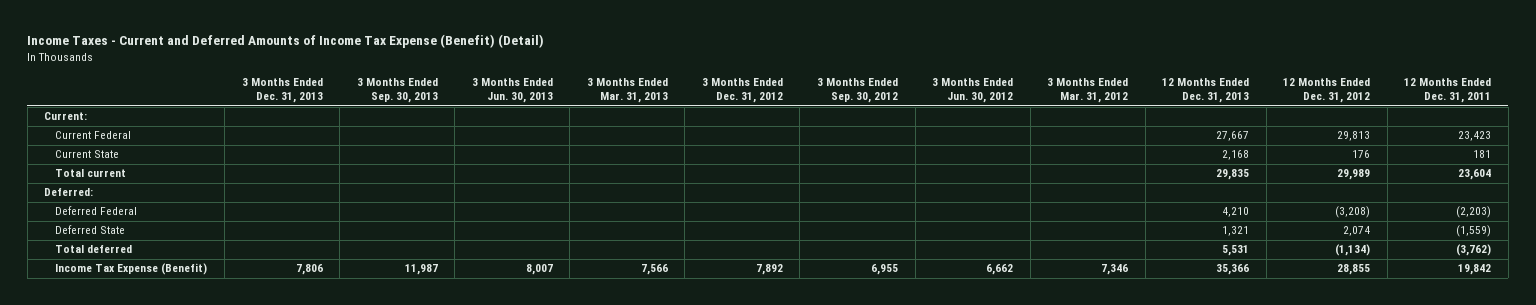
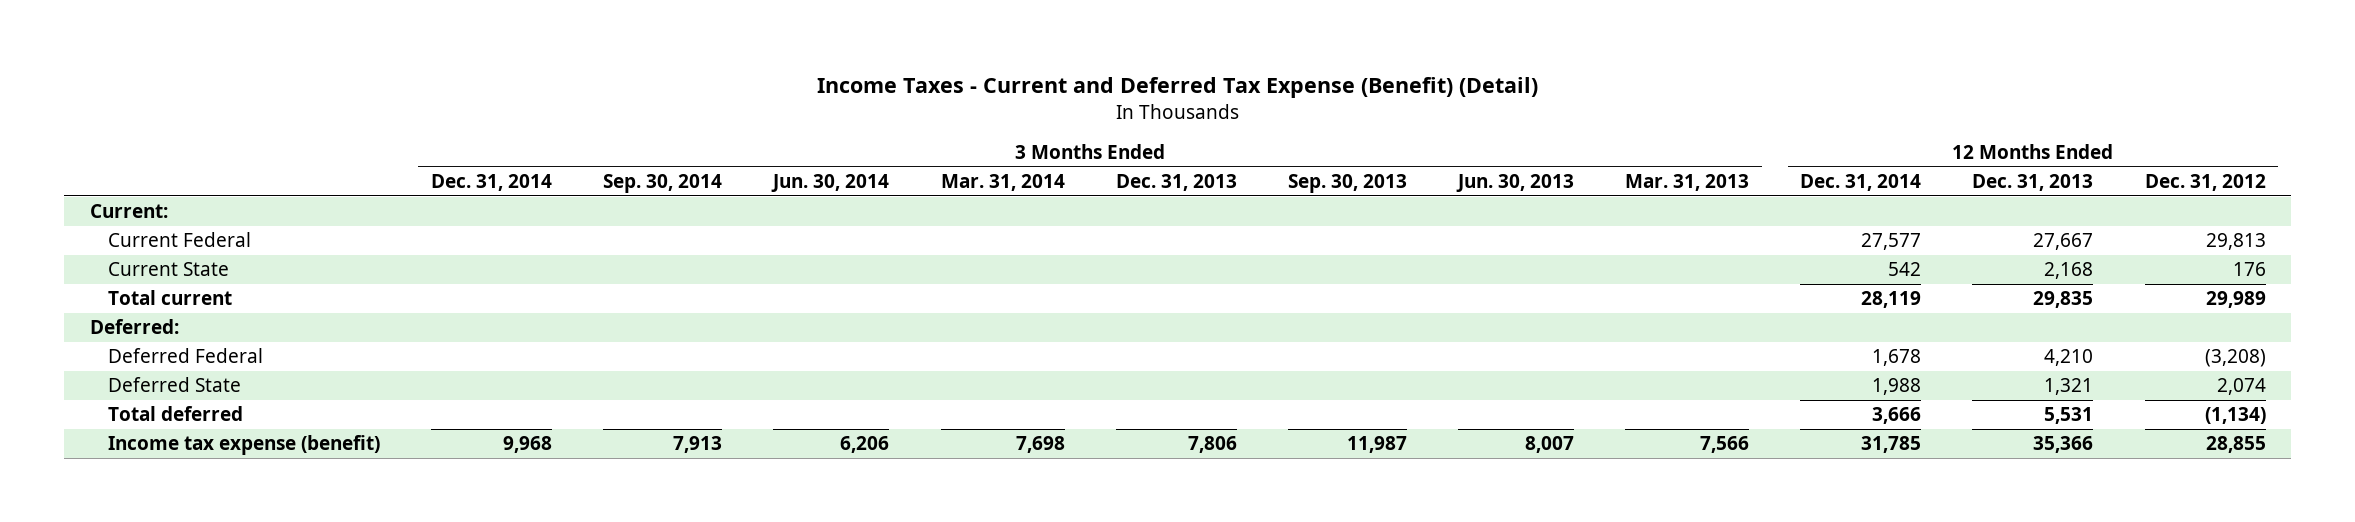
[27,34,545,49] Income Taxes - Current and Deferred Amounts of Income Tax Expense (Benefit) (Detail) -> [816,77,1538,99] Income Taxes - Current and Deferred Tax Expense (Benefit) (Detail)
[701,77,783,104] 3 Months Ended Dec. 31, 2012 -> none
[817,77,899,104] 3 Months Ended Sep. 30, 2012 -> none
[932,77,1014,104] 3 Months Ended Jun. 30, 2012 -> none
[1047,77,1129,104] 3 Months Ended Mar. 31, 2012 -> none
[1404,77,1492,104] 12 Months Ended Dec. 31, 2011 -> none
none -> [431,174,553,192] Dec. 31, 2014
none -> [603,174,723,194] Sep. 30, 2014
none -> [771,174,890,193] Jun. 30, 2014
none -> [940,174,1065,192] Mar. 31, 2014
none -> [1800,174,1922,192] Dec. 31, 2014
[55,263,208,276] Income Tax Expense (Benefit) -> [108,435,381,456] Income tax expense (benefit)

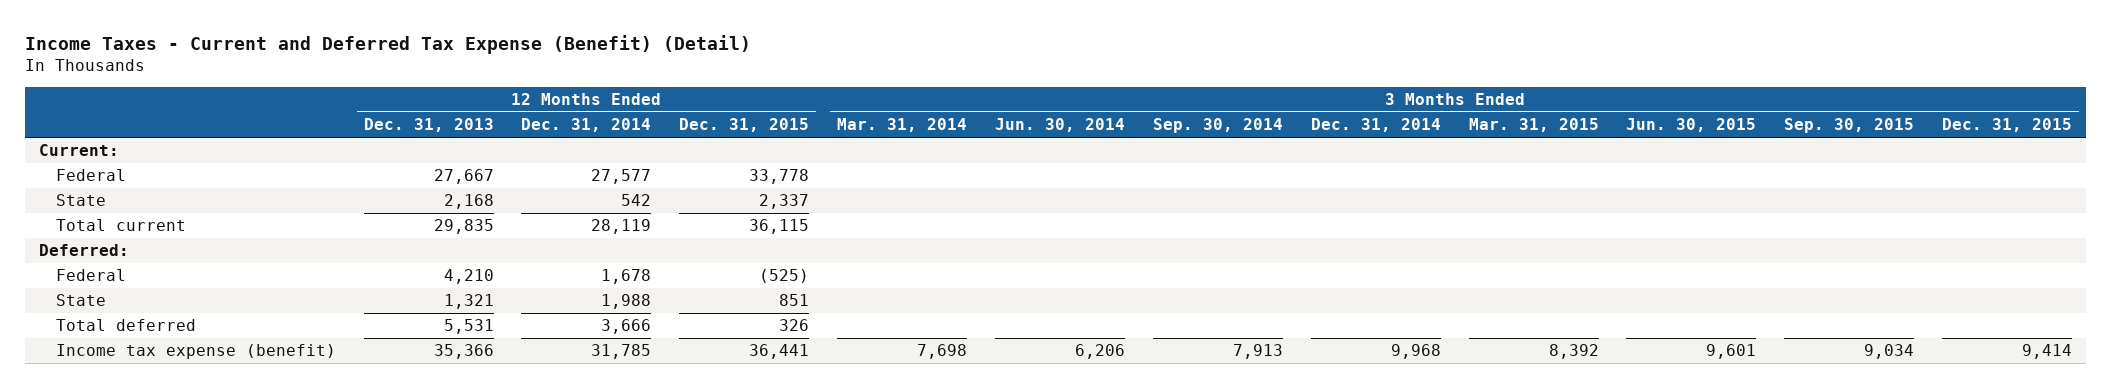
[1115,174,1237,192] Dec. 31, 2013 -> none
[1287,174,1407,194] Sep. 30, 2013 -> none
[1456,174,1575,193] Jun. 30, 2013 -> none
[1625,174,1750,192] Mar. 31, 2013 -> none
[2144,174,2266,192] Dec. 31, 2012 -> none
none -> [679,118,810,133] Dec. 31, 2015
none -> [1468,118,1599,133] Mar. 31, 2015
none -> [1626,118,1757,133] Jun. 30, 2015
none -> [1784,118,1915,134] Sep. 30, 2015
none -> [1942,118,2073,133] Dec. 31, 2015
[108,232,252,248] Current Federal -> [55,169,126,182] Federal
[108,262,230,277] Current State -> [55,194,106,207] State
[108,348,264,364] Deferred Federal -> [55,269,126,282] Federal
[108,377,242,393] Deferred State -> [55,294,106,307] State

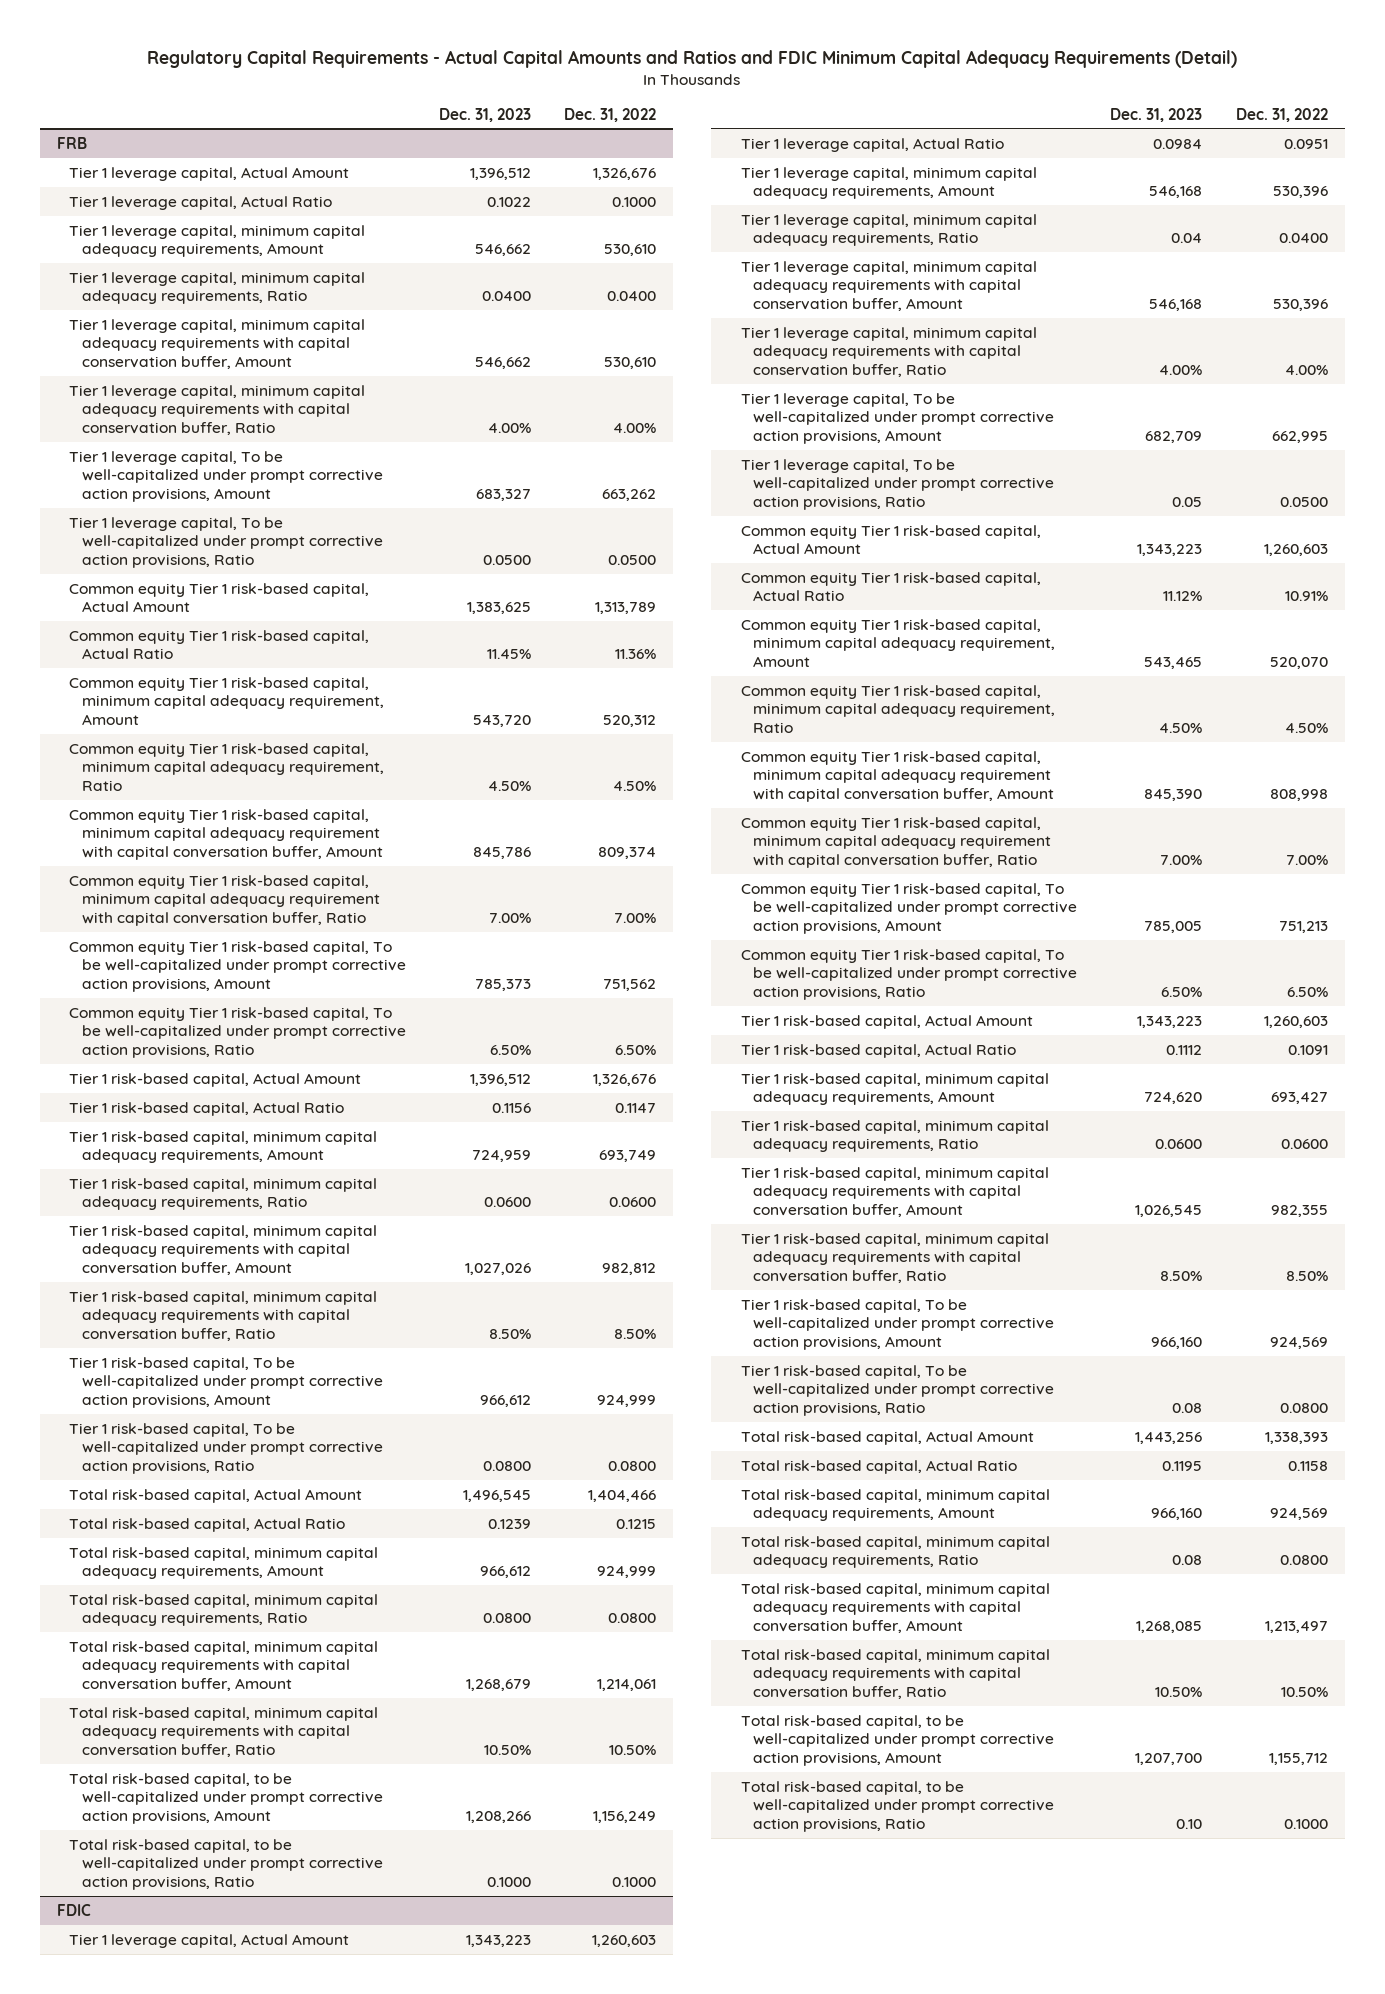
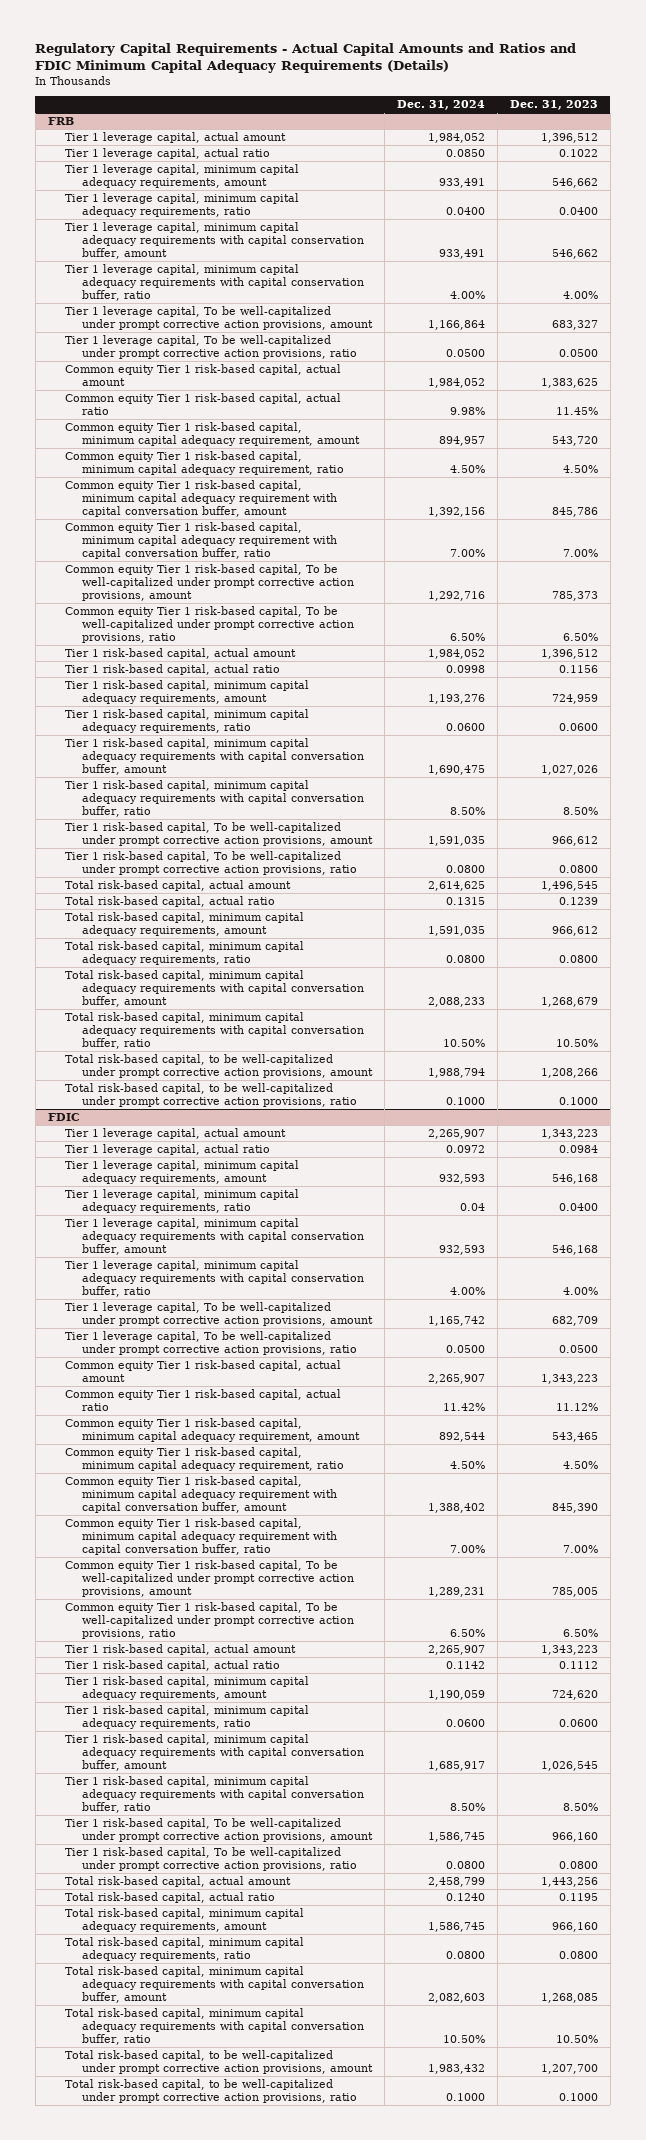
[147,49,1238,68] Regulatory Capital Requirements - Actual Capital Amounts and Ratios and FDIC Minimum Capital Adequacy Requirements (Detail) -> [35,42,577,73] Regulatory Capital Requirements - Actual Capital Amounts and Ratios and FDIC Minimum Capital Adequacy Requirements (Details)
[564,107,657,122] Dec. 31, 2022 -> none
none -> [396,100,485,111] Dec. 31, 2024
[69,166,350,181] Tier 1 leverage capital, Actual Amount -> [64,132,286,144] Tier 1 leverage capital, actual amount
[69,195,333,210] Tier 1 leverage capital, Actual Ratio -> [64,148,270,160] Tier 1 leverage capital, actual ratio
[69,224,366,258] Tier 1 leverage capital, minimum capital adequacy requirements, Amount -> [64,164,299,189] Tier 1 leverage capital, minimum capital adequacy requirements, amount
[69,271,366,305] Tier 1 leverage capital, minimum capital adequacy requirements, Ratio -> [64,193,299,218] Tier 1 leverage capital, minimum capital adequacy requirements, ratio
[69,318,366,370] Tier 1 leverage capital, minimum capital adequacy requirements with capital conservation buffer, Amount -> [64,222,365,260] Tier 1 leverage capital, minimum capital adequacy requirements with capital conservation buffer, amount
[69,384,366,436] Tier 1 leverage capital, minimum capital adequacy requirements with capital conservation buffer, Ratio -> [64,264,365,302] Tier 1 leverage capital, minimum capital adequacy requirements with capital conservation buffer, ratio
[69,450,383,503] Tier 1 leverage capital, To be well-capitalized under prompt corrective action provisions, Amount -> [64,306,374,331] Tier 1 leverage capital, To be well-capitalized under prompt corrective action provisions, amount
[69,516,383,569] Tier 1 leverage capital, To be well-capitalized under prompt corrective action provisions, Ratio -> [64,335,358,360] Tier 1 leverage capital, To be well-capitalized under prompt corrective action provisions, ratio
[69,582,370,613] Common equity Tier 1 risk-based capital, Actual Amount -> [64,364,341,387] Common equity Tier 1 risk-based capital, actual amount
[69,629,370,660] Common equity Tier 1 risk-based capital, Actual Ratio -> [64,393,341,416] Common equity Tier 1 risk-based capital, actual ratio
[69,676,384,726] Common equity Tier 1 risk-based capital, minimum capital adequacy requirement, Amount -> [64,422,361,447] Common equity Tier 1 risk-based capital, minimum capital adequacy requirement, amount
[69,742,384,792] Common equity Tier 1 risk-based capital, minimum capital adequacy requirement, Ratio -> [64,451,345,476] Common equity Tier 1 risk-based capital, minimum capital adequacy requirement, ratio
[69,808,383,861] Common equity Tier 1 risk-based capital, minimum capital adequacy requirement with capital conversation buffer, Amount -> [64,480,338,518] Common equity Tier 1 risk-based capital, minimum capital adequacy requirement with capital conversation buffer, amount
[69,874,380,927] Common equity Tier 1 risk-based capital, minimum capital adequacy requirement with capital conversation buffer, Ratio -> [64,522,338,560] Common equity Tier 1 risk-based capital, minimum capital adequacy requirement with capital conversation buffer, ratio
[69,940,406,993] Common equity Tier 1 risk-based capital, To be well-capitalized under prompt corrective action provisions, Amount -> [64,564,355,602] Common equity Tier 1 risk-based capital, To be well-capitalized under prompt corrective action provisions, amount
[69,1006,406,1059] Common equity Tier 1 risk-based capital, To be well-capitalized under prompt corrective action provisions, Ratio -> [64,606,355,644] Common equity Tier 1 risk-based capital, To be well-capitalized under prompt corrective action provisions, ratio
[69,1072,362,1087] Tier 1 risk-based capital, Actual Amount -> [64,648,296,660] Tier 1 risk-based capital, actual amount
[69,1101,345,1116] Tier 1 risk-based capital, Actual Ratio -> [64,664,280,676] Tier 1 risk-based capital, actual ratio
[69,1130,378,1164] Tier 1 risk-based capital, minimum capital adequacy requirements, Amount -> [64,680,309,705] Tier 1 risk-based capital, minimum capital adequacy requirements, amount
[69,1177,378,1211] Tier 1 risk-based capital, minimum capital adequacy requirements, Ratio -> [64,709,309,734] Tier 1 risk-based capital, minimum capital adequacy requirements, ratio
[69,1224,378,1276] Tier 1 risk-based capital, minimum capital adequacy requirements with capital conversation buffer, Amount -> [64,738,365,776] Tier 1 risk-based capital, minimum capital adequacy requirements with capital conversation buffer, amount
[69,1290,378,1342] Tier 1 risk-based capital, minimum capital adequacy requirements with capital conversation buffer, Ratio -> [64,780,365,818] Tier 1 risk-based capital, minimum capital adequacy requirements with capital conversation buffer, ratio
[69,1356,383,1409] Tier 1 risk-based capital, To be well-capitalized under prompt corrective action provisions, Amount -> [64,822,374,847] Tier 1 risk-based capital, To be well-capitalized under prompt corrective action provisions, amount
[69,1422,383,1475] Tier 1 risk-based capital, To be well-capitalized under prompt corrective action provisions, Ratio -> [64,851,358,876] Tier 1 risk-based capital, To be well-capitalized under prompt corrective action provisions, ratio
[69,1488,363,1503] Total risk-based capital, Actual Amount -> [64,880,291,892] Total risk-based capital, actual amount
[69,1517,346,1532] Total risk-based capital, Actual Ratio -> [64,896,275,908] Total risk-based capital, actual ratio
[69,1546,379,1580] Total risk-based capital, minimum capital adequacy requirements, Amount -> [64,912,304,937] Total risk-based capital, minimum capital adequacy requirements, amount
[69,1593,379,1627] Total risk-based capital, minimum capital adequacy requirements, Ratio -> [64,941,304,966] Total risk-based capital, minimum capital adequacy requirements, ratio
[69,1640,379,1692] Total risk-based capital, minimum capital adequacy requirements with capital conversation buffer, Amount -> [64,970,365,1008] Total risk-based capital, minimum capital adequacy requirements with capital conversation buffer, amount
[69,1706,379,1758] Total risk-based capital, minimum capital adequacy requirements with capital conversation buffer, Ratio -> [64,1012,365,1050] Total risk-based capital, minimum capital adequacy requirements with capital conversation buffer, ratio
[69,1772,383,1825] Total risk-based capital, to be well-capitalized under prompt corrective action provisions, Amount -> [64,1054,374,1079] Total risk-based capital, to be well-capitalized under prompt corrective action provisions, amount
[69,1838,383,1891] Total risk-based capital, to be well-capitalized under prompt corrective action provisions, Ratio -> [64,1083,358,1108] Total risk-based capital, to be well-capitalized under prompt corrective action provisions, ratio
[69,1933,350,1948] Tier 1 leverage capital, Actual Amount -> [64,1128,286,1140] Tier 1 leverage capital, actual amount
[740,137,1004,152] Tier 1 leverage capital, Actual Ratio -> [64,1144,270,1156] Tier 1 leverage capital, actual ratio
[740,166,1037,200] Tier 1 leverage capital, minimum capital adequacy requirements, Amount -> [64,1160,299,1185] Tier 1 leverage capital, minimum capital adequacy requirements, amount
[740,213,1037,247] Tier 1 leverage capital, minimum capital adequacy requirements, Ratio -> [64,1189,299,1214] Tier 1 leverage capital, minimum capital adequacy requirements, ratio
[1171,233,1203,244] 0.04 -> [558,1203,598,1212] 0.0400
[740,260,1037,312] Tier 1 leverage capital, minimum capital adequacy requirements with capital conservation buffer, Amount -> [64,1218,365,1256] Tier 1 leverage capital, minimum capital adequacy requirements with capital conservation buffer, amount
[740,326,1037,378] Tier 1 leverage capital, minimum capital adequacy requirements with capital conservation buffer, Ratio -> [64,1260,365,1298] Tier 1 leverage capital, minimum capital adequacy requirements with capital conservation buffer, ratio
[740,392,1055,445] Tier 1 leverage capital, To be well-capitalized under prompt corrective action provisions, Amount -> [64,1302,374,1327] Tier 1 leverage capital, To be well-capitalized under prompt corrective action provisions, amount
[740,458,1055,511] Tier 1 leverage capital, To be well-capitalized under prompt corrective action provisions, Ratio -> [64,1331,358,1356] Tier 1 leverage capital, To be well-capitalized under prompt corrective action provisions, ratio
[1172,497,1203,508] 0.05 -> [558,1345,598,1354] 0.0500
[740,524,1041,555] Common equity Tier 1 risk-based capital, Actual Amount -> [64,1360,341,1383] Common equity Tier 1 risk-based capital, actual amount
[740,571,1041,602] Common equity Tier 1 risk-based capital, Actual Ratio -> [64,1389,341,1412] Common equity Tier 1 risk-based capital, actual ratio
[740,618,1056,668] Common equity Tier 1 risk-based capital, minimum capital adequacy requirement, Amount -> [64,1418,361,1443] Common equity Tier 1 risk-based capital, minimum capital adequacy requirement, amount
[740,684,1056,734] Common equity Tier 1 risk-based capital, minimum capital adequacy requirement, Ratio -> [64,1447,345,1472] Common equity Tier 1 risk-based capital, minimum capital adequacy requirement, ratio
[740,750,1055,803] Common equity Tier 1 risk-based capital, minimum capital adequacy requirement with capital conversation buffer, Amount -> [64,1476,338,1514] Common equity Tier 1 risk-based capital, minimum capital adequacy requirement with capital conversation buffer, amount
[740,816,1052,869] Common equity Tier 1 risk-based capital, minimum capital adequacy requirement with capital conversation buffer, Ratio -> [64,1518,338,1556] Common equity Tier 1 risk-based capital, minimum capital adequacy requirement with capital conversation buffer, ratio
[740,882,1078,935] Common equity Tier 1 risk-based capital, To be well-capitalized under prompt corrective action provisions, Amount -> [64,1560,355,1598] Common equity Tier 1 risk-based capital, To be well-capitalized under prompt corrective action provisions, amount
[740,948,1078,1001] Common equity Tier 1 risk-based capital, To be well-capitalized under prompt corrective action provisions, Ratio -> [64,1602,355,1640] Common equity Tier 1 risk-based capital, To be well-capitalized under prompt corrective action provisions, ratio
[740,1014,1033,1029] Tier 1 risk-based capital, Actual Amount -> [64,1644,296,1656] Tier 1 risk-based capital, actual amount
[740,1043,1016,1058] Tier 1 risk-based capital, Actual Ratio -> [64,1660,280,1672] Tier 1 risk-based capital, actual ratio
[740,1072,1049,1106] Tier 1 risk-based capital, minimum capital adequacy requirements, Amount -> [64,1676,309,1701] Tier 1 risk-based capital, minimum capital adequacy requirements, amount
[740,1119,1049,1153] Tier 1 risk-based capital, minimum capital adequacy requirements, Ratio -> [64,1705,309,1730] Tier 1 risk-based capital, minimum capital adequacy requirements, ratio
[740,1166,1049,1218] Tier 1 risk-based capital, minimum capital adequacy requirements with capital conversation buffer, Amount -> [64,1734,365,1772] Tier 1 risk-based capital, minimum capital adequacy requirements with capital conversation buffer, amount
[740,1232,1049,1284] Tier 1 risk-based capital, minimum capital adequacy requirements with capital conversation buffer, Ratio -> [64,1776,365,1814] Tier 1 risk-based capital, minimum capital adequacy requirements with capital conversation buffer, ratio
[740,1298,1055,1351] Tier 1 risk-based capital, To be well-capitalized under prompt corrective action provisions, Amount -> [64,1818,374,1843] Tier 1 risk-based capital, To be well-capitalized under prompt corrective action provisions, amount
[740,1364,1055,1417] Tier 1 risk-based capital, To be well-capitalized under prompt corrective action provisions, Ratio -> [64,1847,358,1872] Tier 1 risk-based capital, To be well-capitalized under prompt corrective action provisions, ratio
[1172,1403,1203,1414] 0.08 -> [558,1861,598,1870] 0.0800
[740,1430,1034,1445] Total risk-based capital, Actual Amount -> [64,1876,291,1888] Total risk-based capital, actual amount
[740,1459,1017,1474] Total risk-based capital, Actual Ratio -> [64,1892,275,1904] Total risk-based capital, actual ratio
[740,1488,1050,1522] Total risk-based capital, minimum capital adequacy requirements, Amount -> [64,1908,304,1933] Total risk-based capital, minimum capital adequacy requirements, amount
[740,1535,1050,1569] Total risk-based capital, minimum capital adequacy requirements, Ratio -> [64,1937,304,1962] Total risk-based capital, minimum capital adequacy requirements, ratio
[1172,1555,1203,1566] 0.08 -> [558,1951,598,1960] 0.0800
[740,1582,1050,1634] Total risk-based capital, minimum capital adequacy requirements with capital conversation buffer, Amount -> [64,1966,365,2004] Total risk-based capital, minimum capital adequacy requirements with capital conversation buffer, amount
[740,1648,1050,1700] Total risk-based capital, minimum capital adequacy requirements with capital conversation buffer, Ratio -> [64,2008,365,2046] Total risk-based capital, minimum capital adequacy requirements with capital conversation buffer, ratio
[740,1714,1055,1767] Total risk-based capital, to be well-capitalized under prompt corrective action provisions, Amount -> [64,2050,374,2075] Total risk-based capital, to be well-capitalized under prompt corrective action provisions, amount
[740,1780,1055,1833] Total risk-based capital, to be well-capitalized under prompt corrective action provisions, Ratio -> [64,2079,358,2104] Total risk-based capital, to be well-capitalized under prompt corrective action provisions, ratio
[1176,1819,1203,1830] 0.10 -> [558,2093,598,2102] 0.1000

